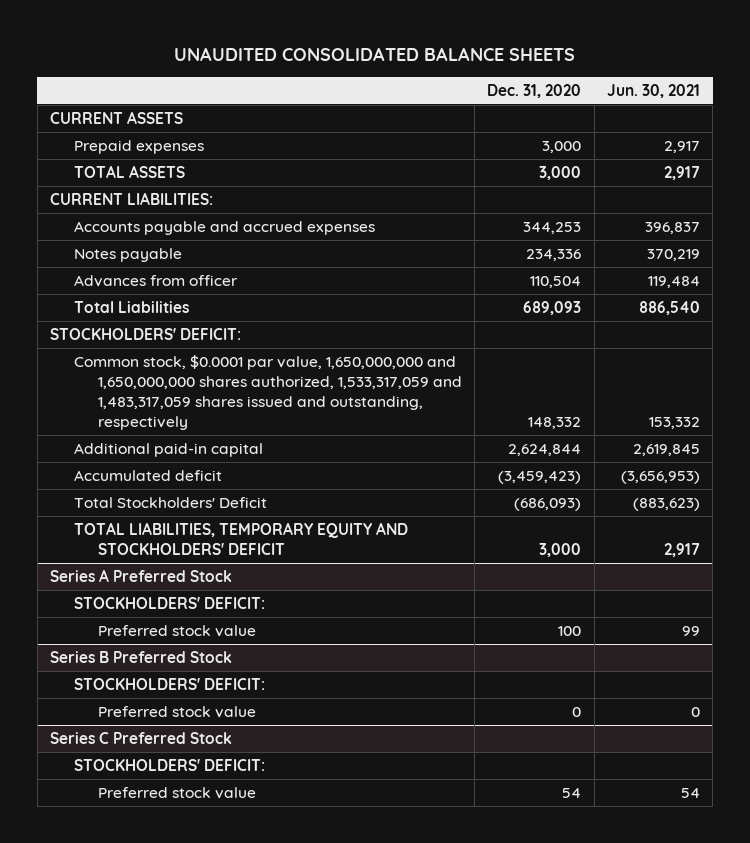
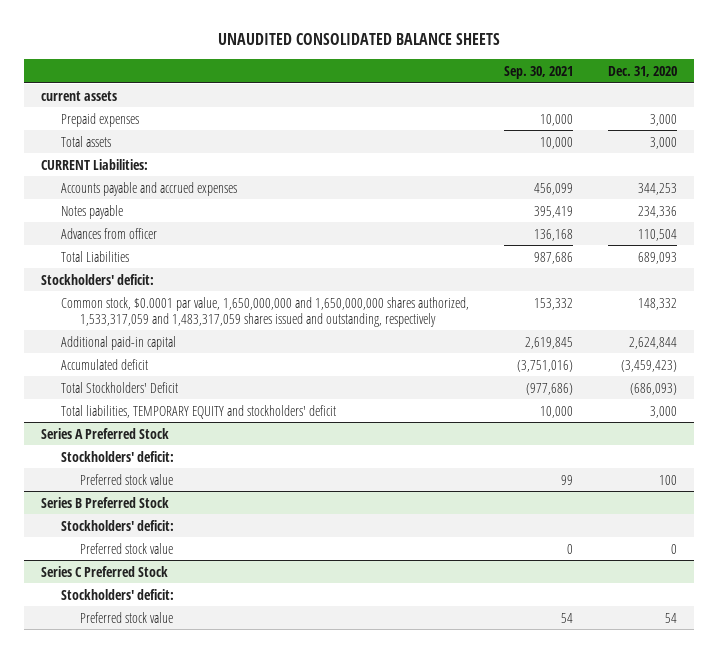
[606,83,700,98] Jun. 30, 2021 -> none
none -> [503,65,573,79] Sep. 30, 2021
[49,110,183,124] CURRENT ASSETS -> [41,90,118,101] current assets
[73,164,185,178] TOTAL ASSETS -> [60,135,111,147] Total assets
[49,191,213,205] CURRENT LIABILITIES: -> [41,158,149,170] CURRENT Liabilities:
[49,327,241,340] STOCKHOLDERS' DEFICIT: -> [41,273,155,285] Stockholders' deficit:
[73,521,408,555] TOTAL LIABILITIES, TEMPORARY EQUITY AND STOCKHOLDERS' DEFICIT -> [60,404,336,419] Total liabilities, TEMPORARY EQUITY and stockholders' deficit
[73,596,265,609] STOCKHOLDERS' DEFICIT: -> [60,450,174,462] Stockholders' deficit:
[73,677,265,690] STOCKHOLDERS' DEFICIT: -> [60,519,174,531] Stockholders' deficit:
[73,758,265,771] STOCKHOLDERS' DEFICIT: -> [60,588,174,600] Stockholders' deficit:

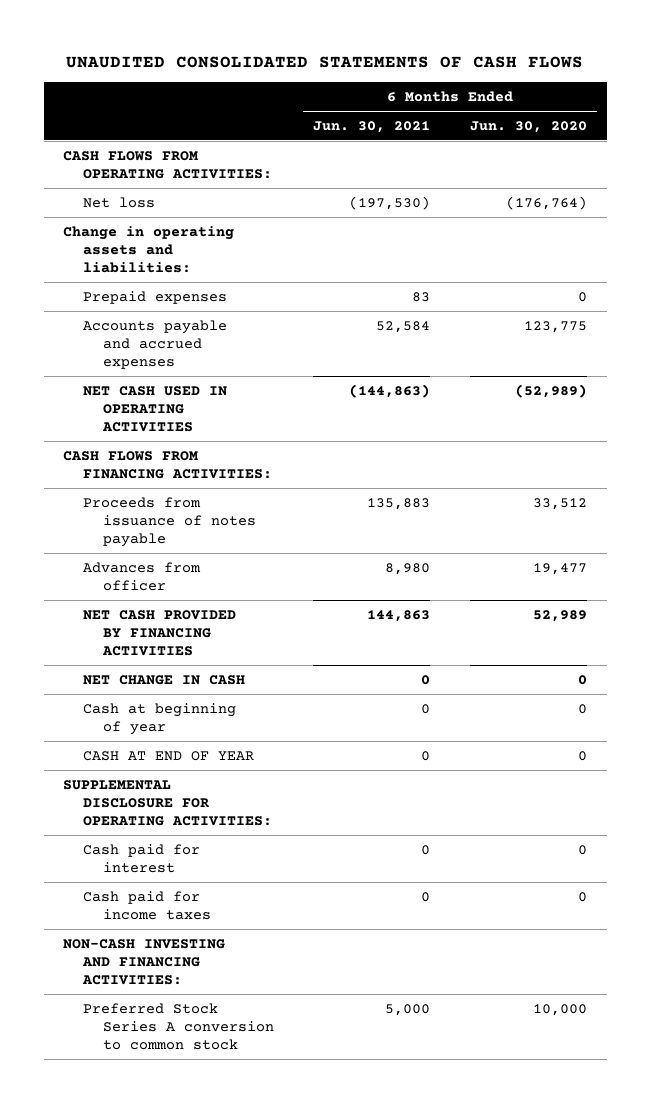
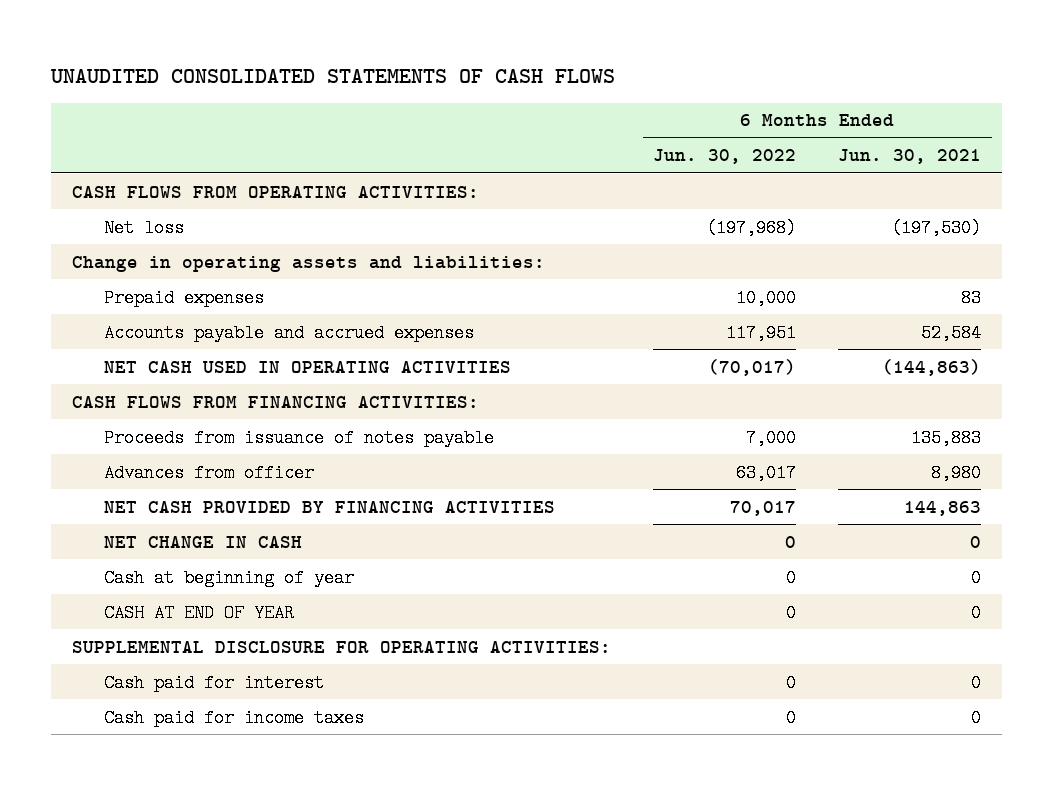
[469,120,587,133] Jun. 30, 2020 -> none
none -> [653,149,797,165] Jun. 30, 2022
[63,938,226,986] NON-CASH INVESTING AND FINANCING ACTIVITIES: -> none
[82,1002,274,1051] Preferred Stock Series A conversion to common stock -> none

